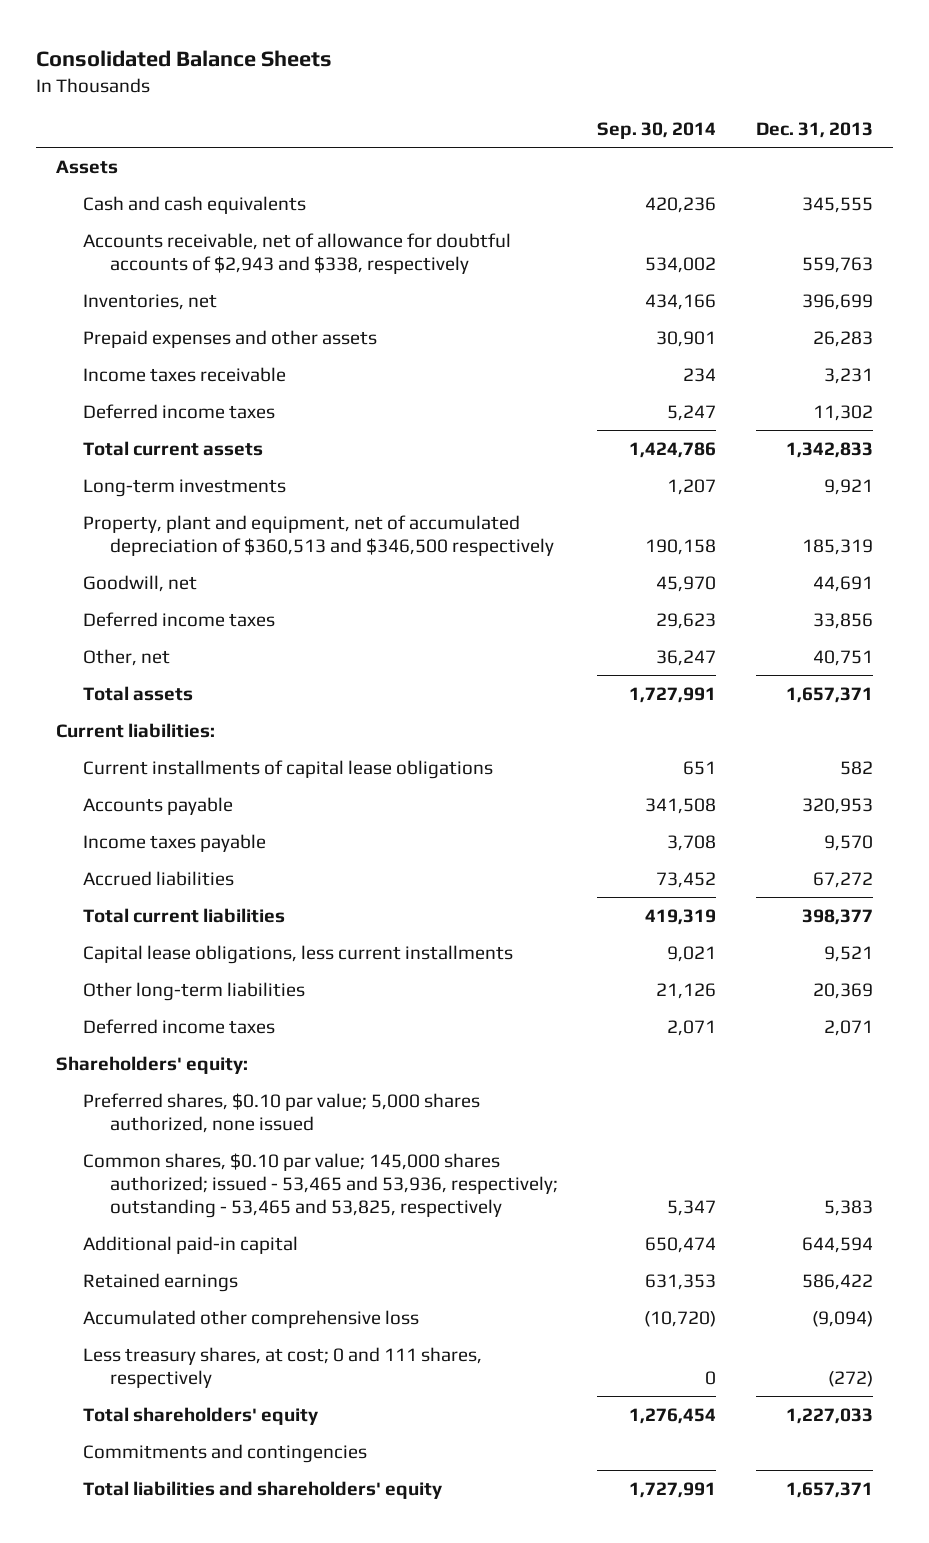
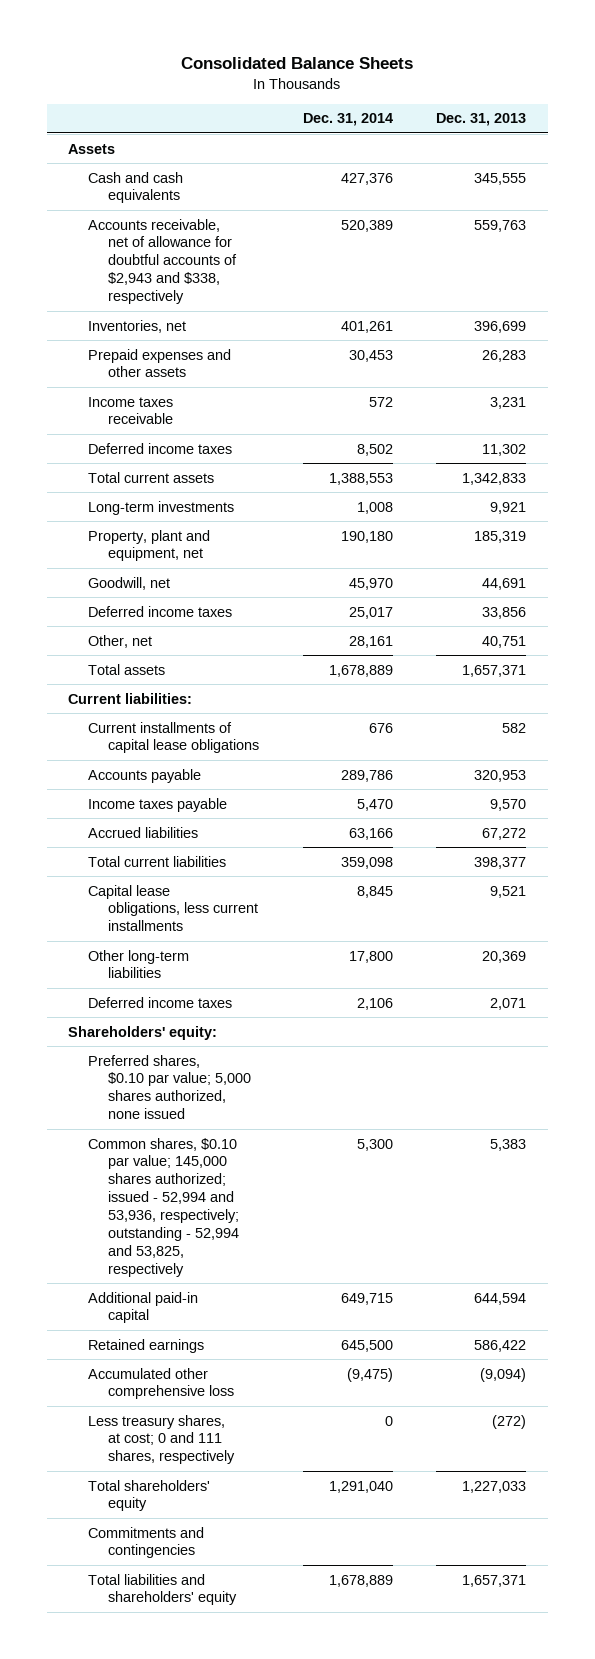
[597,122,717,140] Sep. 30, 2014 -> none
none -> [302,113,393,127] Dec. 31, 2014
[83,514,554,556] Property, plant and equipment, net of accumulated depreciation of $360,513 and $346,500 respectively -> [88,529,211,562] Property, plant and equipment, net
[83,1152,558,1218] Common shares, $0.10 par value; 145,000 shares authorized; issued - 53,465 and 53,936, respectively; outstanding - 53,465 and 53,825, respectively -> [88,1137,239,1277] Common shares, $0.10 par value; 145,000 shares authorized; issued - 52,994 and 53,936, respectively; outstanding - 52,994 and 53,825, respectively

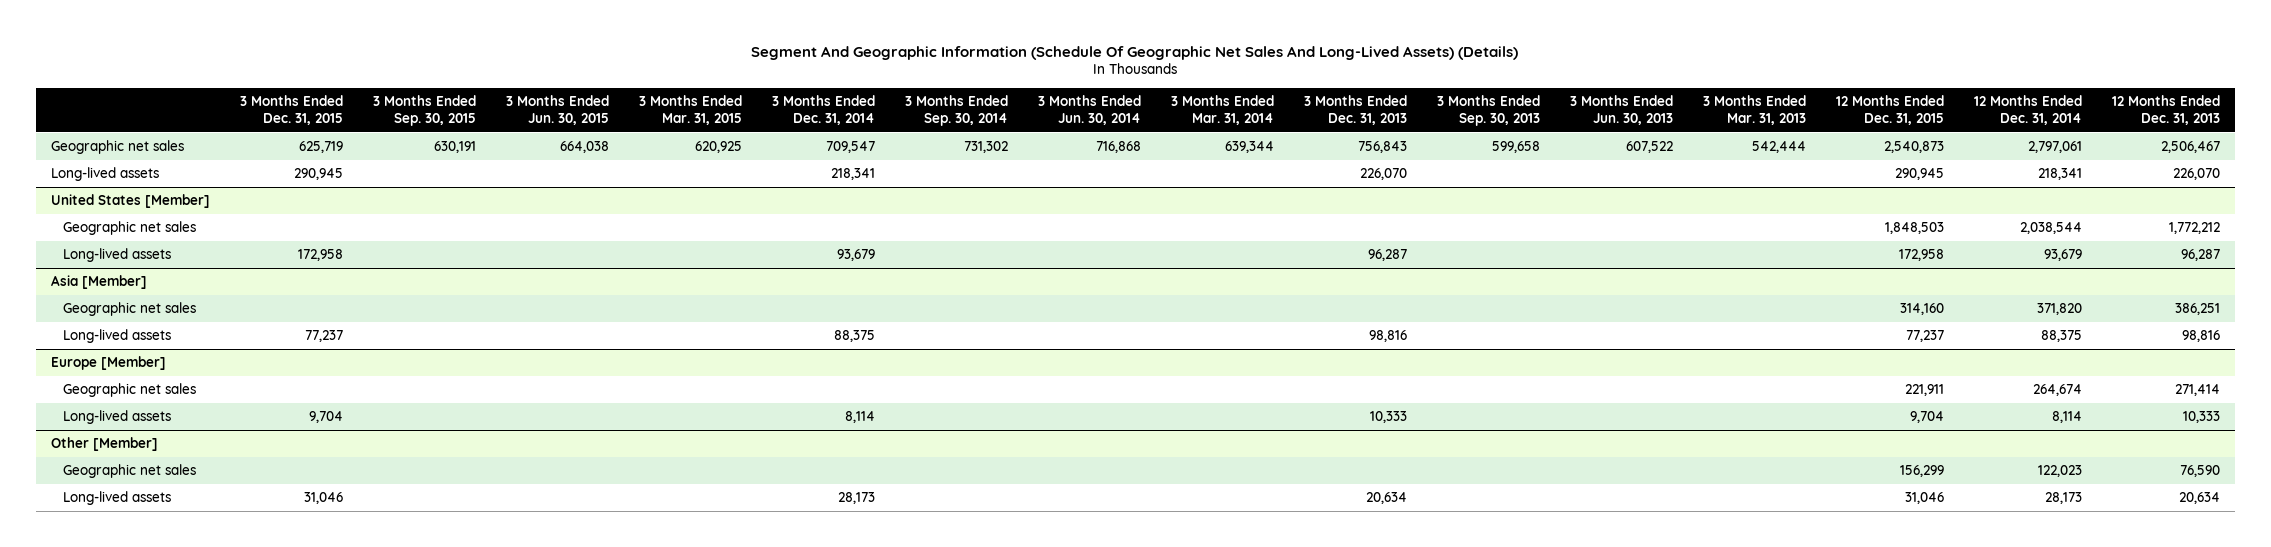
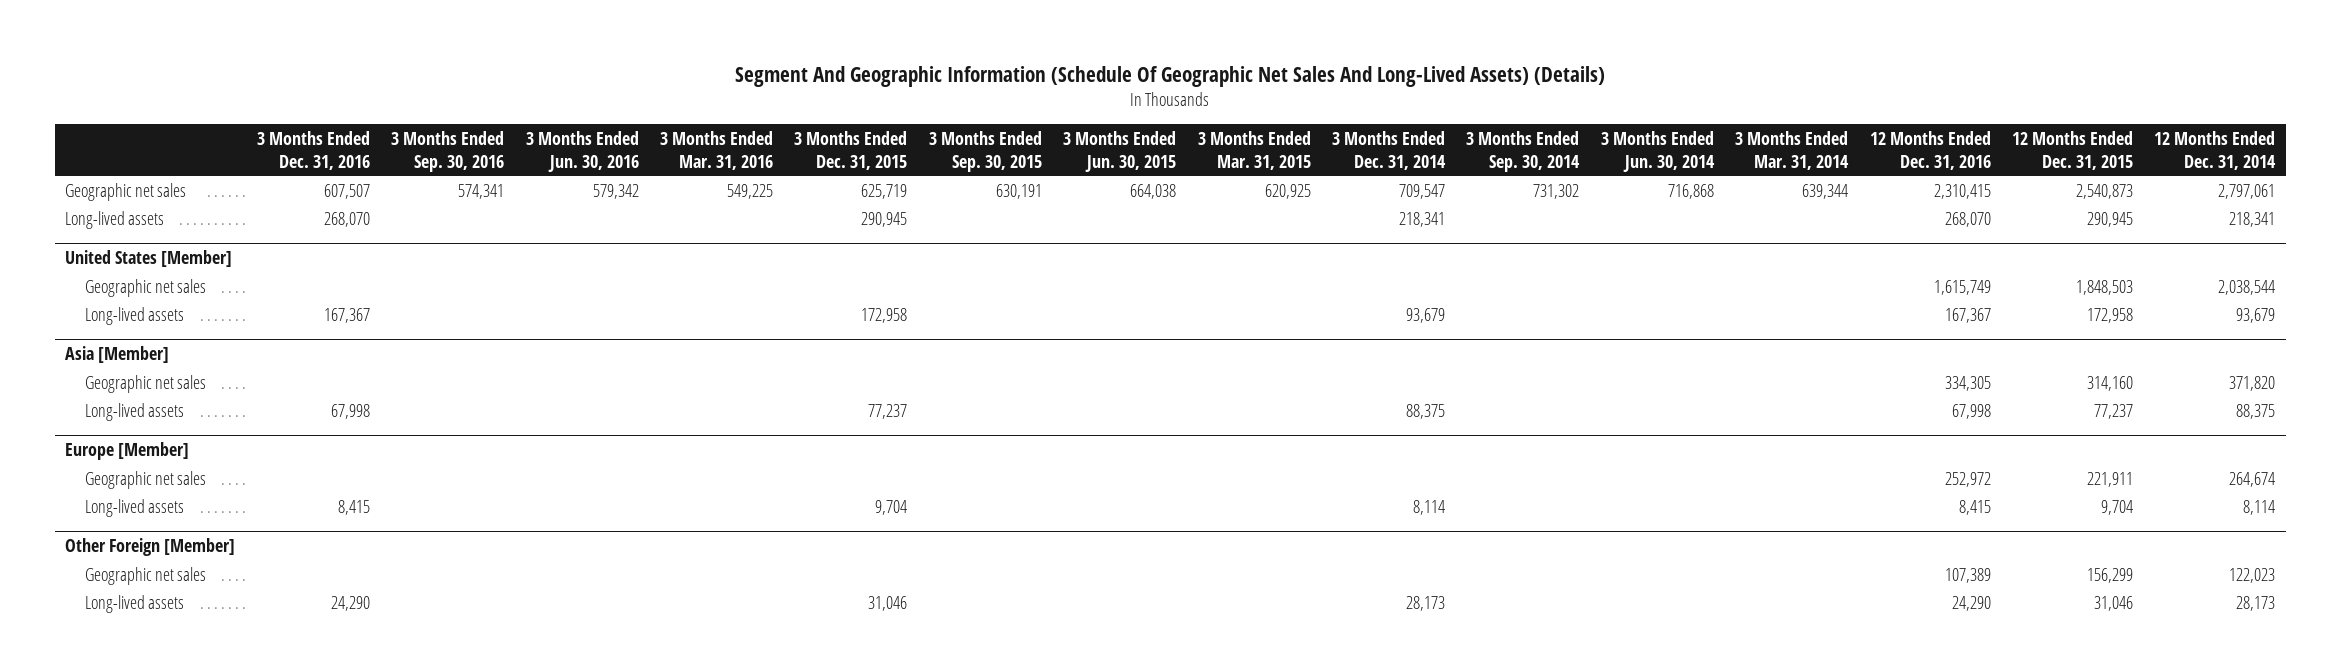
[1303,95,1407,126] 3 Months Ended Dec. 31, 2013 -> none
[1436,95,1540,127] 3 Months Ended Sep. 30, 2013 -> none
[1569,95,1673,126] 3 Months Ended Jun. 30, 2013 -> none
[1702,95,1806,126] 3 Months Ended Mar. 31, 2013 -> none
[2111,95,2220,126] 12 Months Ended Dec. 31, 2013 -> none
none -> [256,130,370,170] 3 Months Ended Dec. 31, 2016
none -> [391,130,505,172] 3 Months Ended Sep. 30, 2016
none -> [525,130,639,172] 3 Months Ended Jun. 30, 2016
none -> [659,130,773,170] 3 Months Ended Mar. 31, 2016
none -> [1869,130,1991,170] 12 Months Ended Dec. 31, 2016
[50,437,158,452] Other [Member] -> [65,537,236,556] Other Foreign [Member]

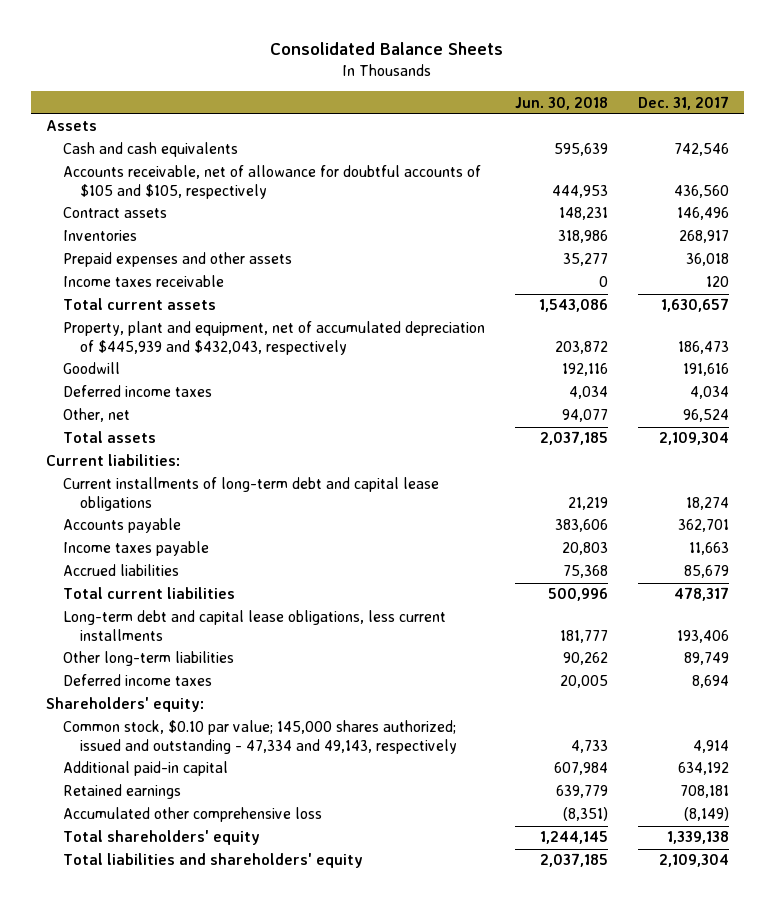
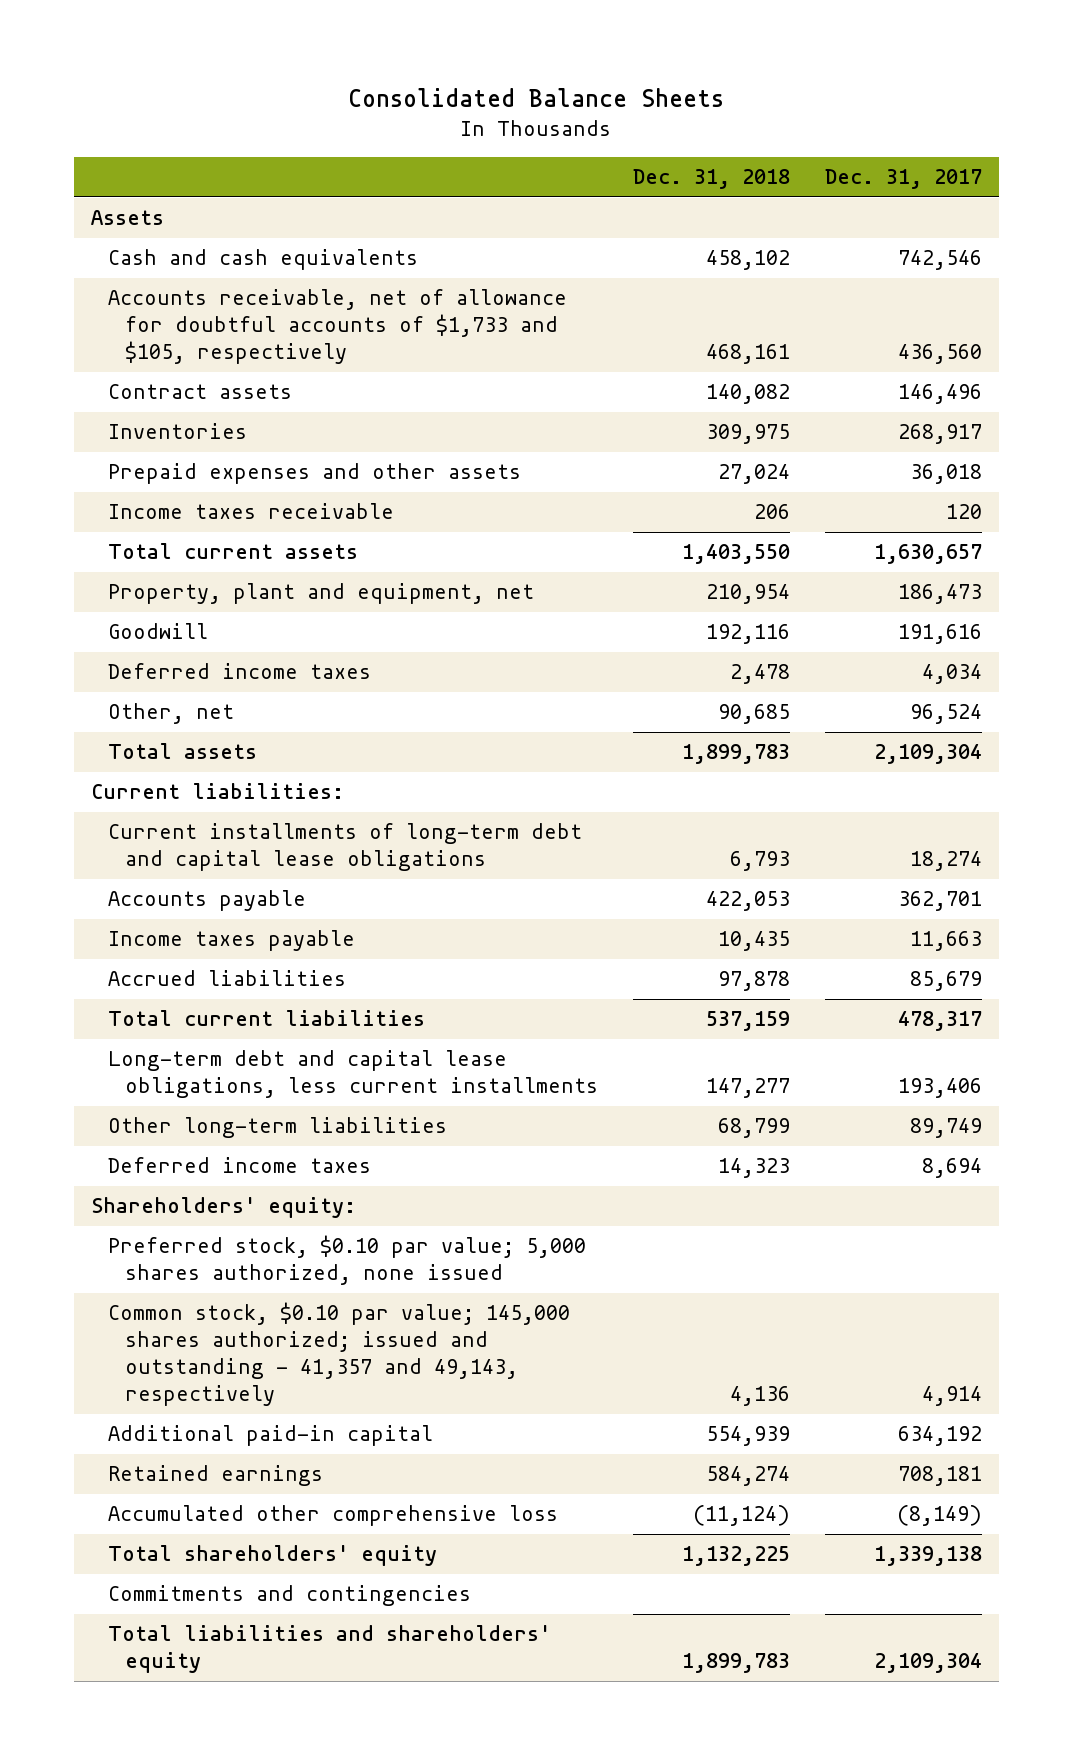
[514,96,608,110] Jun. 30, 2018 -> none
none -> [633,169,791,190] Dec. 31, 2018
[63,165,482,200] Accounts receivable, net of allowance for doubtful accounts of $105 and $105, respectively -> [108,289,568,365] Accounts receivable, net of allowance for doubtful accounts of $1,733 and $105, respectively
[63,321,486,356] Property, plant and equipment, net of accumulated depreciation of $445,939 and $432,043, respectively -> [108,583,535,605] Property, plant and equipment, net
none -> [108,1235,587,1286] Preferred stock, $0.10 par value; 5,000 shares authorized, none issued
[63,720,457,755] Common stock, $0.10 par value; 145,000 shares authorized; issued and outstanding - 47,334 and 49,143, respectively -> [108,1302,571,1407] Common stock, $0.10 par value; 145,000 shares authorized; issued and outstanding - 41,357 and 49,143, respectively
none -> [108,1585,472,1607] Commitments and contingencies

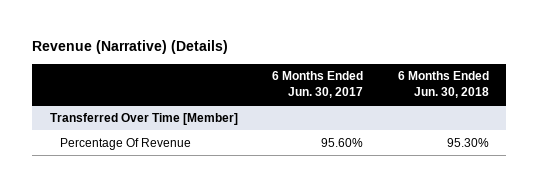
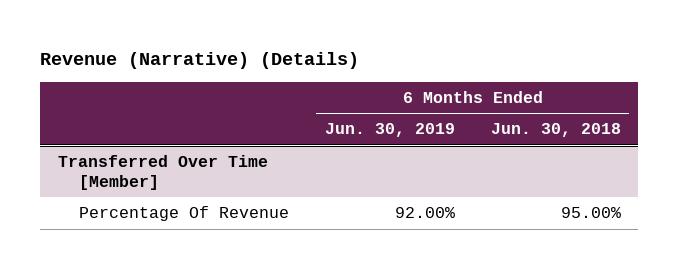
[272,71,364,98] 6 Months Ended Jun. 30, 2017 -> none
none -> [325,123,456,138] Jun. 30, 2019
[447,137,490,147] 95.30% -> [560,207,621,219] 95.00%

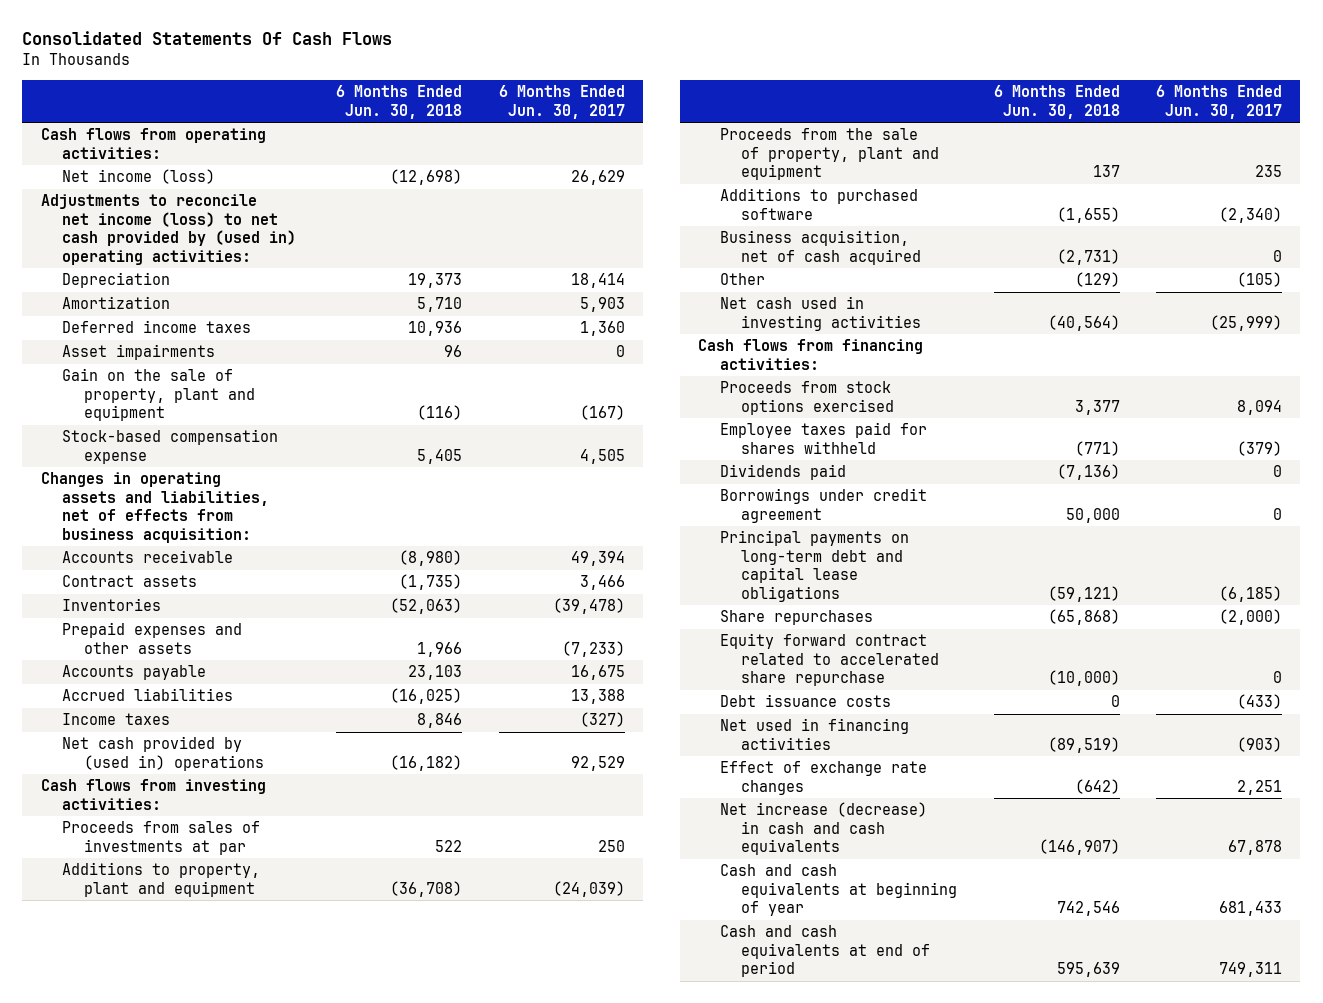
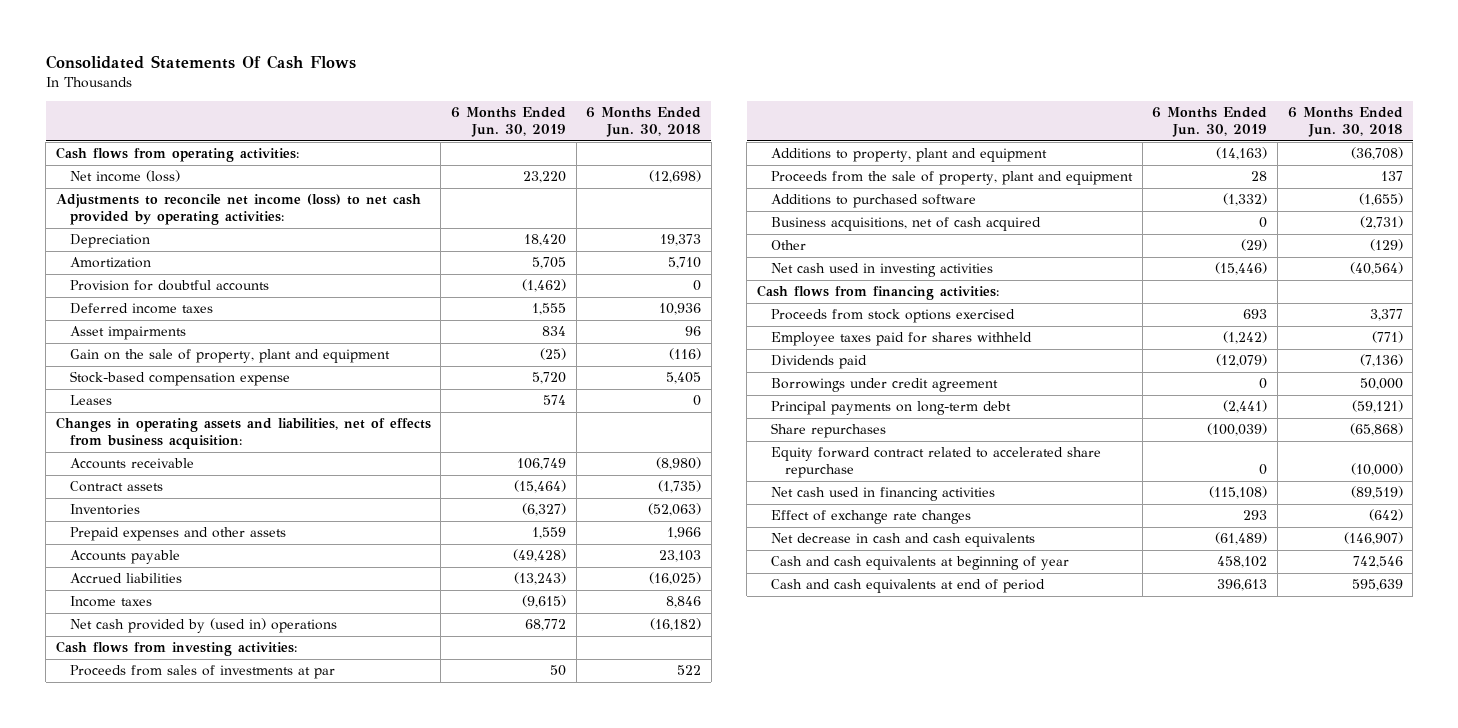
[498,85,625,119] 6 Months Ended Jun. 30, 2017 -> none
none -> [451,107,567,137] 6 Months Ended Jun. 30, 2019
[40,194,297,265] Adjustments to reconcile net income (loss) to net cash provided by (used in) operating activities: -> [55,194,421,225] Adjustments to reconcile net income (loss) to net cash provided by operating activities:
none -> [69,280,269,292] Provision for doubtful accounts
none -> [69,395,112,406] Leases
[719,230,922,265] Business acquisition, net of cash acquired -> [771,217,1042,232] Business acquisitions, net of cash acquired
[719,530,909,602] Principal payments on long-term debt and capital lease obligations -> [771,401,1012,416] Principal payments on long-term debt
[719,694,891,708] Debt issuance costs -> none
[719,718,909,750] Net used in financing activities -> [771,487,996,502] Net cash used in financing activities
[719,802,927,856] Net increase (decrease) in cash and cash equivalents -> [771,533,1036,548] Net decrease in cash and cash equivalents

